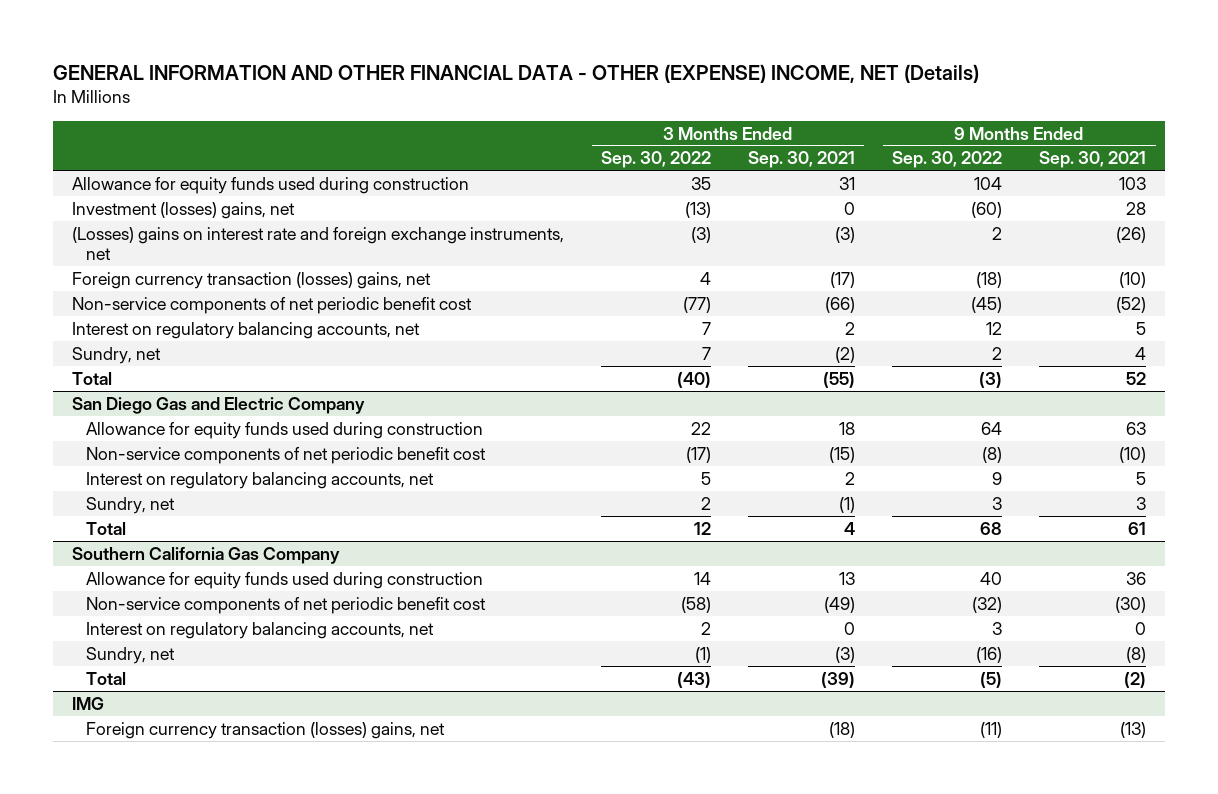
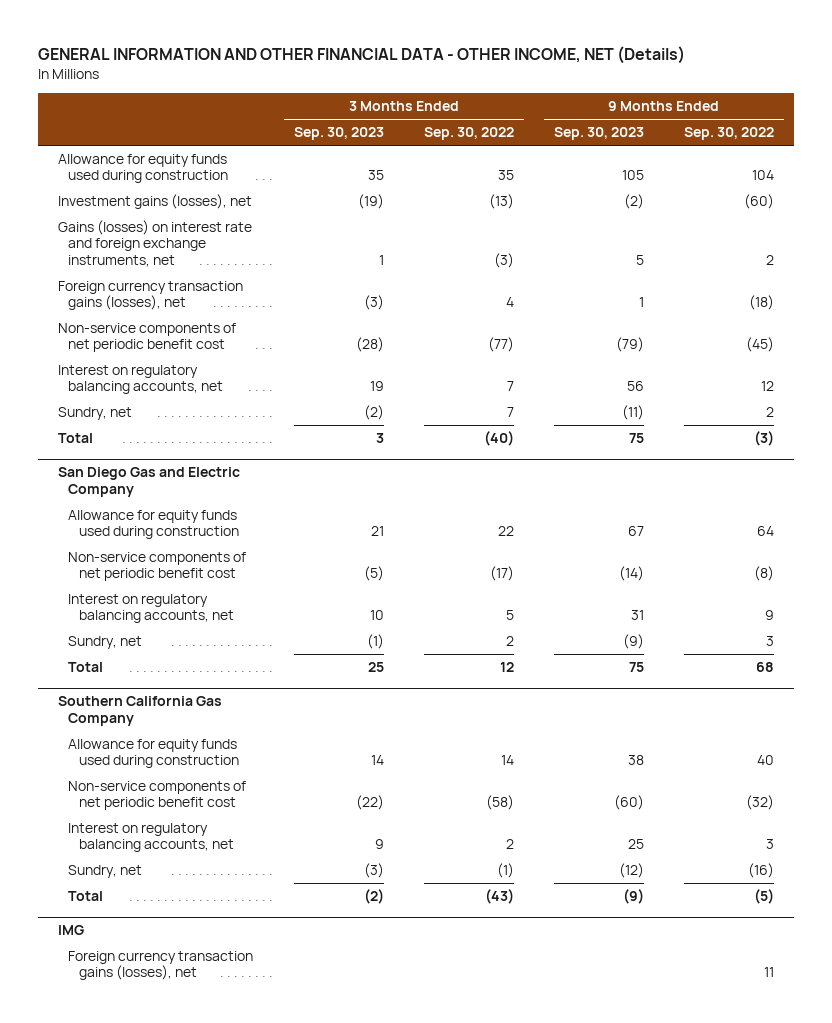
[53,64,980,84] GENERAL INFORMATION AND OTHER FINANCIAL DATA - OTHER (EXPENSE) INCOME, NET (Details) -> [38,46,686,65] GENERAL INFORMATION AND OTHER FINANCIAL DATA - OTHER INCOME, NET (Details)
[748,151,856,169] Sep. 30, 2021 -> none
[1039,151,1147,169] Sep. 30, 2021 -> none
none -> [293,127,384,141] Sep. 30, 2023
none -> [553,127,644,141] Sep. 30, 2023
[71,201,295,219] Investment (losses) gains, net -> [58,194,253,210] Investment gains (losses), net
[71,226,564,260] (Losses) gains on interest rate and foreign exchange instruments, net -> [58,220,253,267] Gains (losses) on interest rate and foreign exchange instruments, net
[71,271,431,289] Foreign currency transaction (losses) gains, net -> [58,281,244,311] Foreign currency transaction gains (losses), net
[86,721,446,739] Foreign currency transaction (losses) gains, net -> [68,951,254,981] Foreign currency transaction gains (losses), net
[980,721,1003,738] (11) -> [763,967,774,978] 11

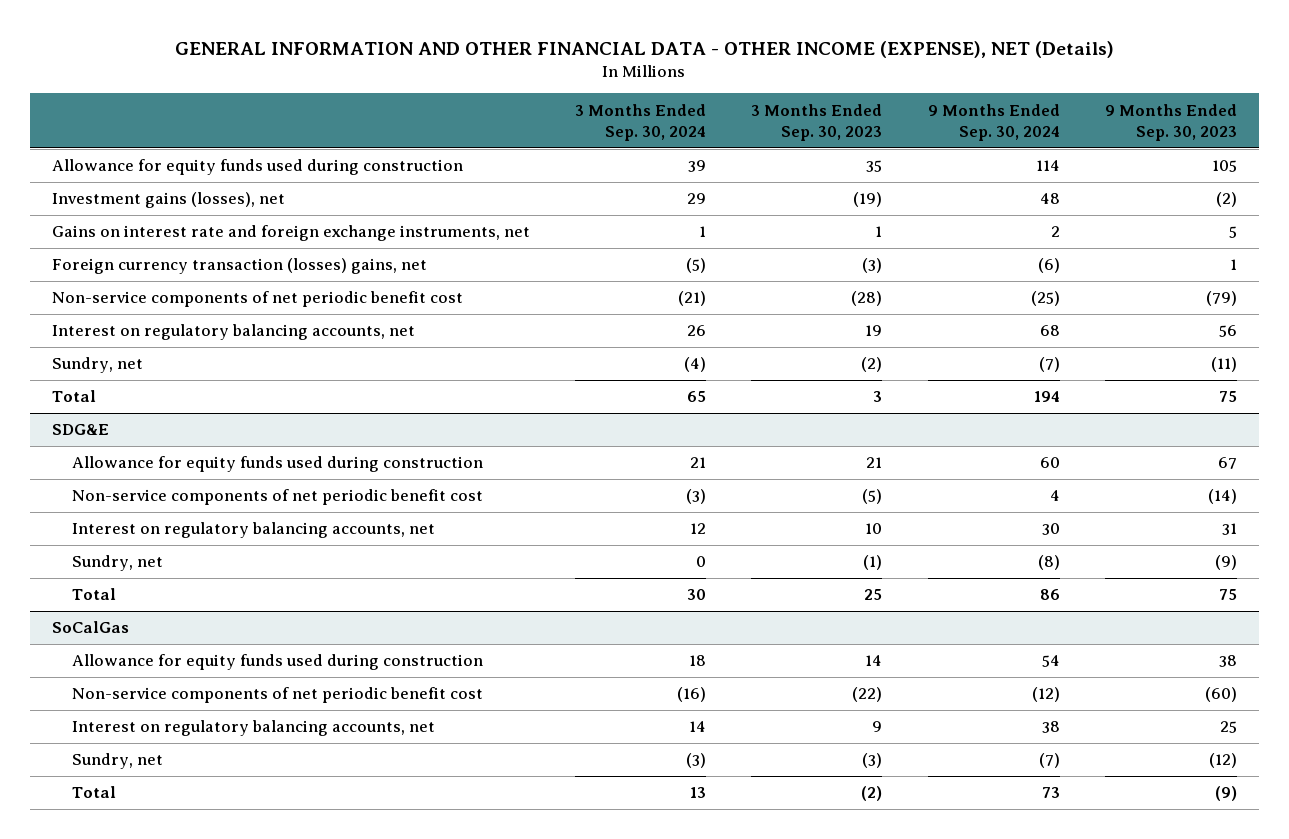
[38,46,686,65] GENERAL INFORMATION AND OTHER FINANCIAL DATA - OTHER INCOME, NET (Details) -> [175,40,1115,58] GENERAL INFORMATION AND OTHER FINANCIAL DATA - OTHER INCOME (EXPENSE), NET (Details)
[423,127,514,141] Sep. 30, 2022 -> none
[683,127,774,141] Sep. 30, 2022 -> none
none -> [575,103,707,141] 3 Months Ended Sep. 30, 2024
none -> [927,103,1060,141] 9 Months Ended Sep. 30, 2024
[58,220,253,267] Gains (losses) on interest rate and foreign exchange instruments, net -> [52,225,531,242] Gains on interest rate and foreign exchange instruments, net
[58,281,244,311] Foreign currency transaction gains (losses), net -> [52,258,428,275] Foreign currency transaction (losses) gains, net
[58,467,241,497] San Diego Gas and Electric Company -> [52,424,110,436] SDG&E
[58,696,223,726] Southern California Gas Company -> [52,621,130,634] SoCalGas
[58,925,85,936] IMG -> none
[68,951,254,981] Foreign currency transaction gains (losses), net -> none

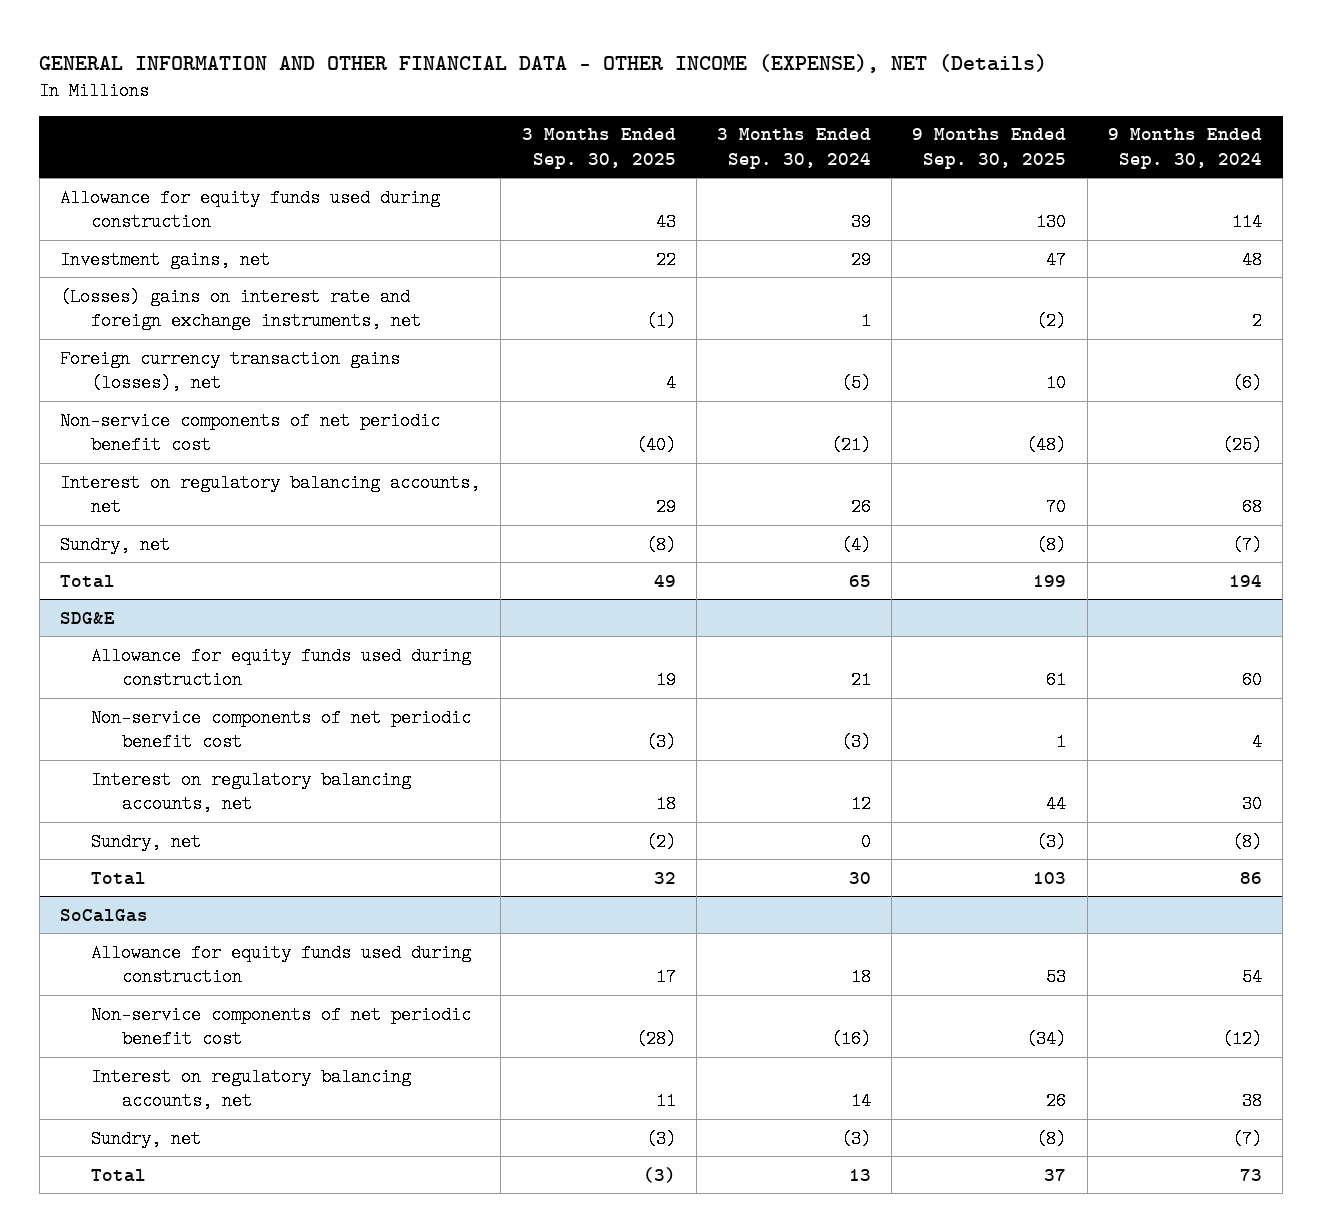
[751,103,883,141] 3 Months Ended Sep. 30, 2023 -> none
[1104,103,1237,141] 9 Months Ended Sep. 30, 2023 -> none
none -> [521,128,676,169] 3 Months Ended Sep. 30, 2025
none -> [912,128,1067,169] 9 Months Ended Sep. 30, 2025
[52,192,286,209] Investment gains (losses), net -> [60,250,271,269] Investment gains, net
[52,225,531,242] Gains on interest rate and foreign exchange instruments, net -> [60,287,421,330] (Losses) gains on interest rate and foreign exchange instruments, net
[52,258,428,275] Foreign currency transaction (losses) gains, net -> [60,349,401,392] Foreign currency transaction gains (losses), net

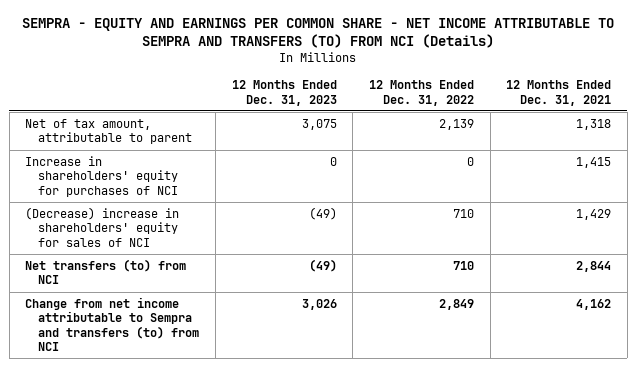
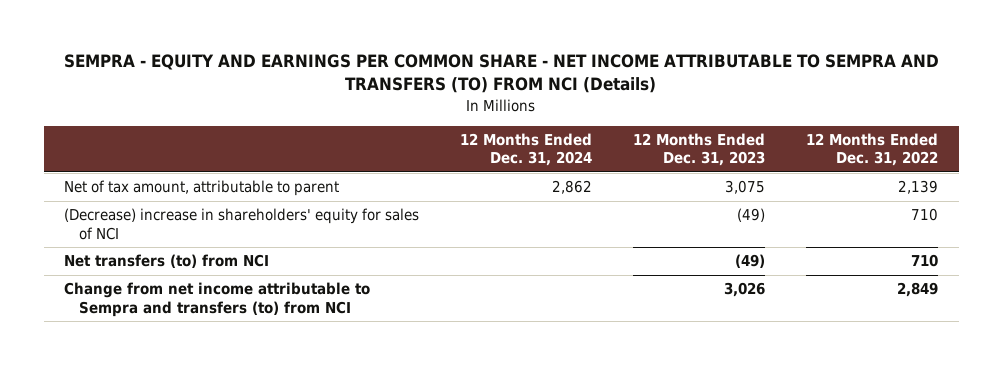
[506,80,612,106] 12 Months Ended Dec. 31, 2021 -> none
none -> [460,132,593,167] 12 Months Ended Dec. 31, 2024
[25,155,179,197] Increase in shareholders' equity for purchases of NCI -> none

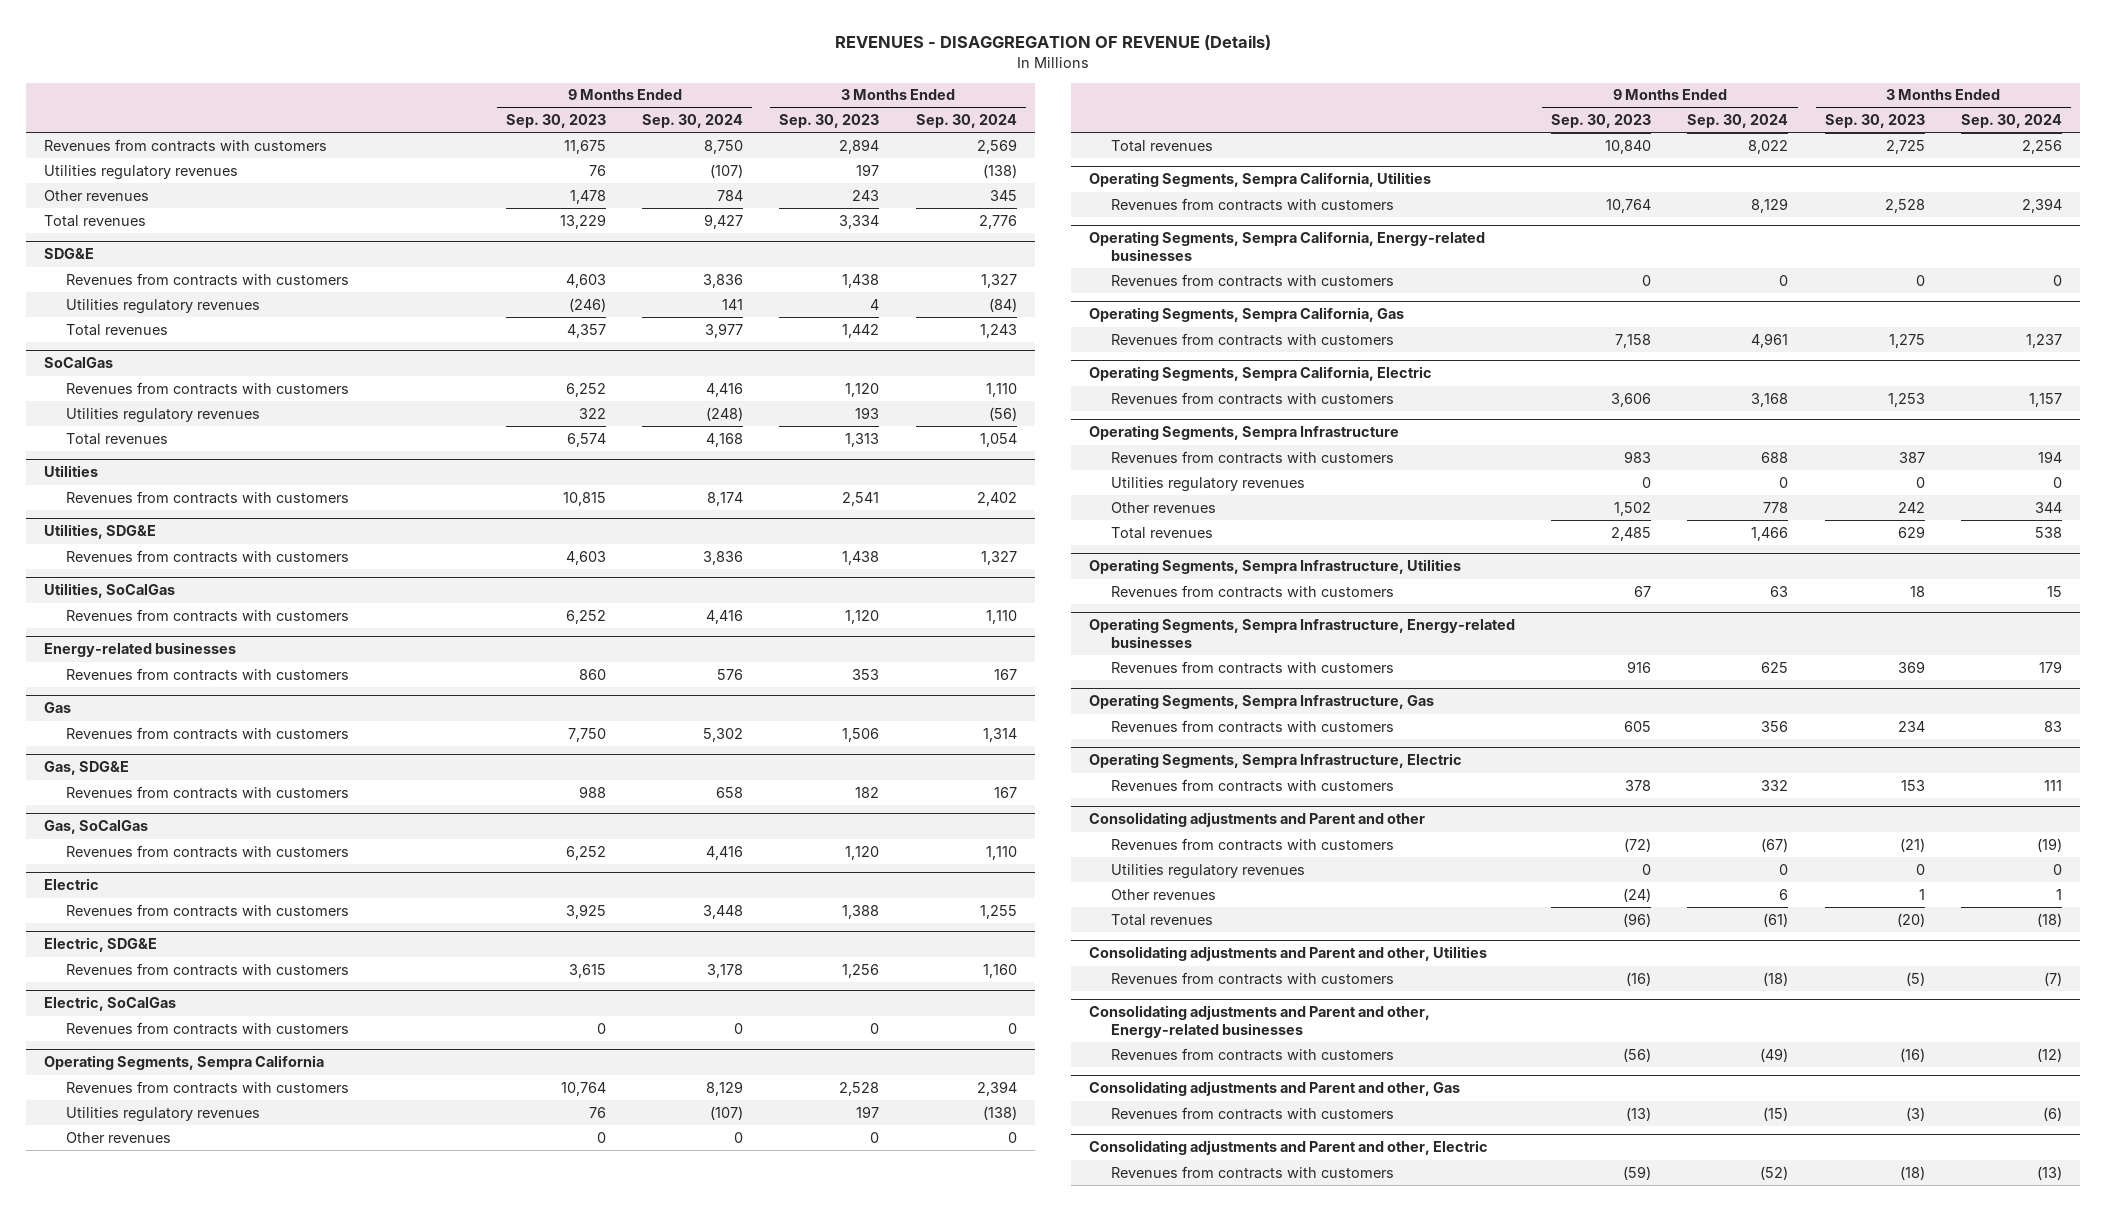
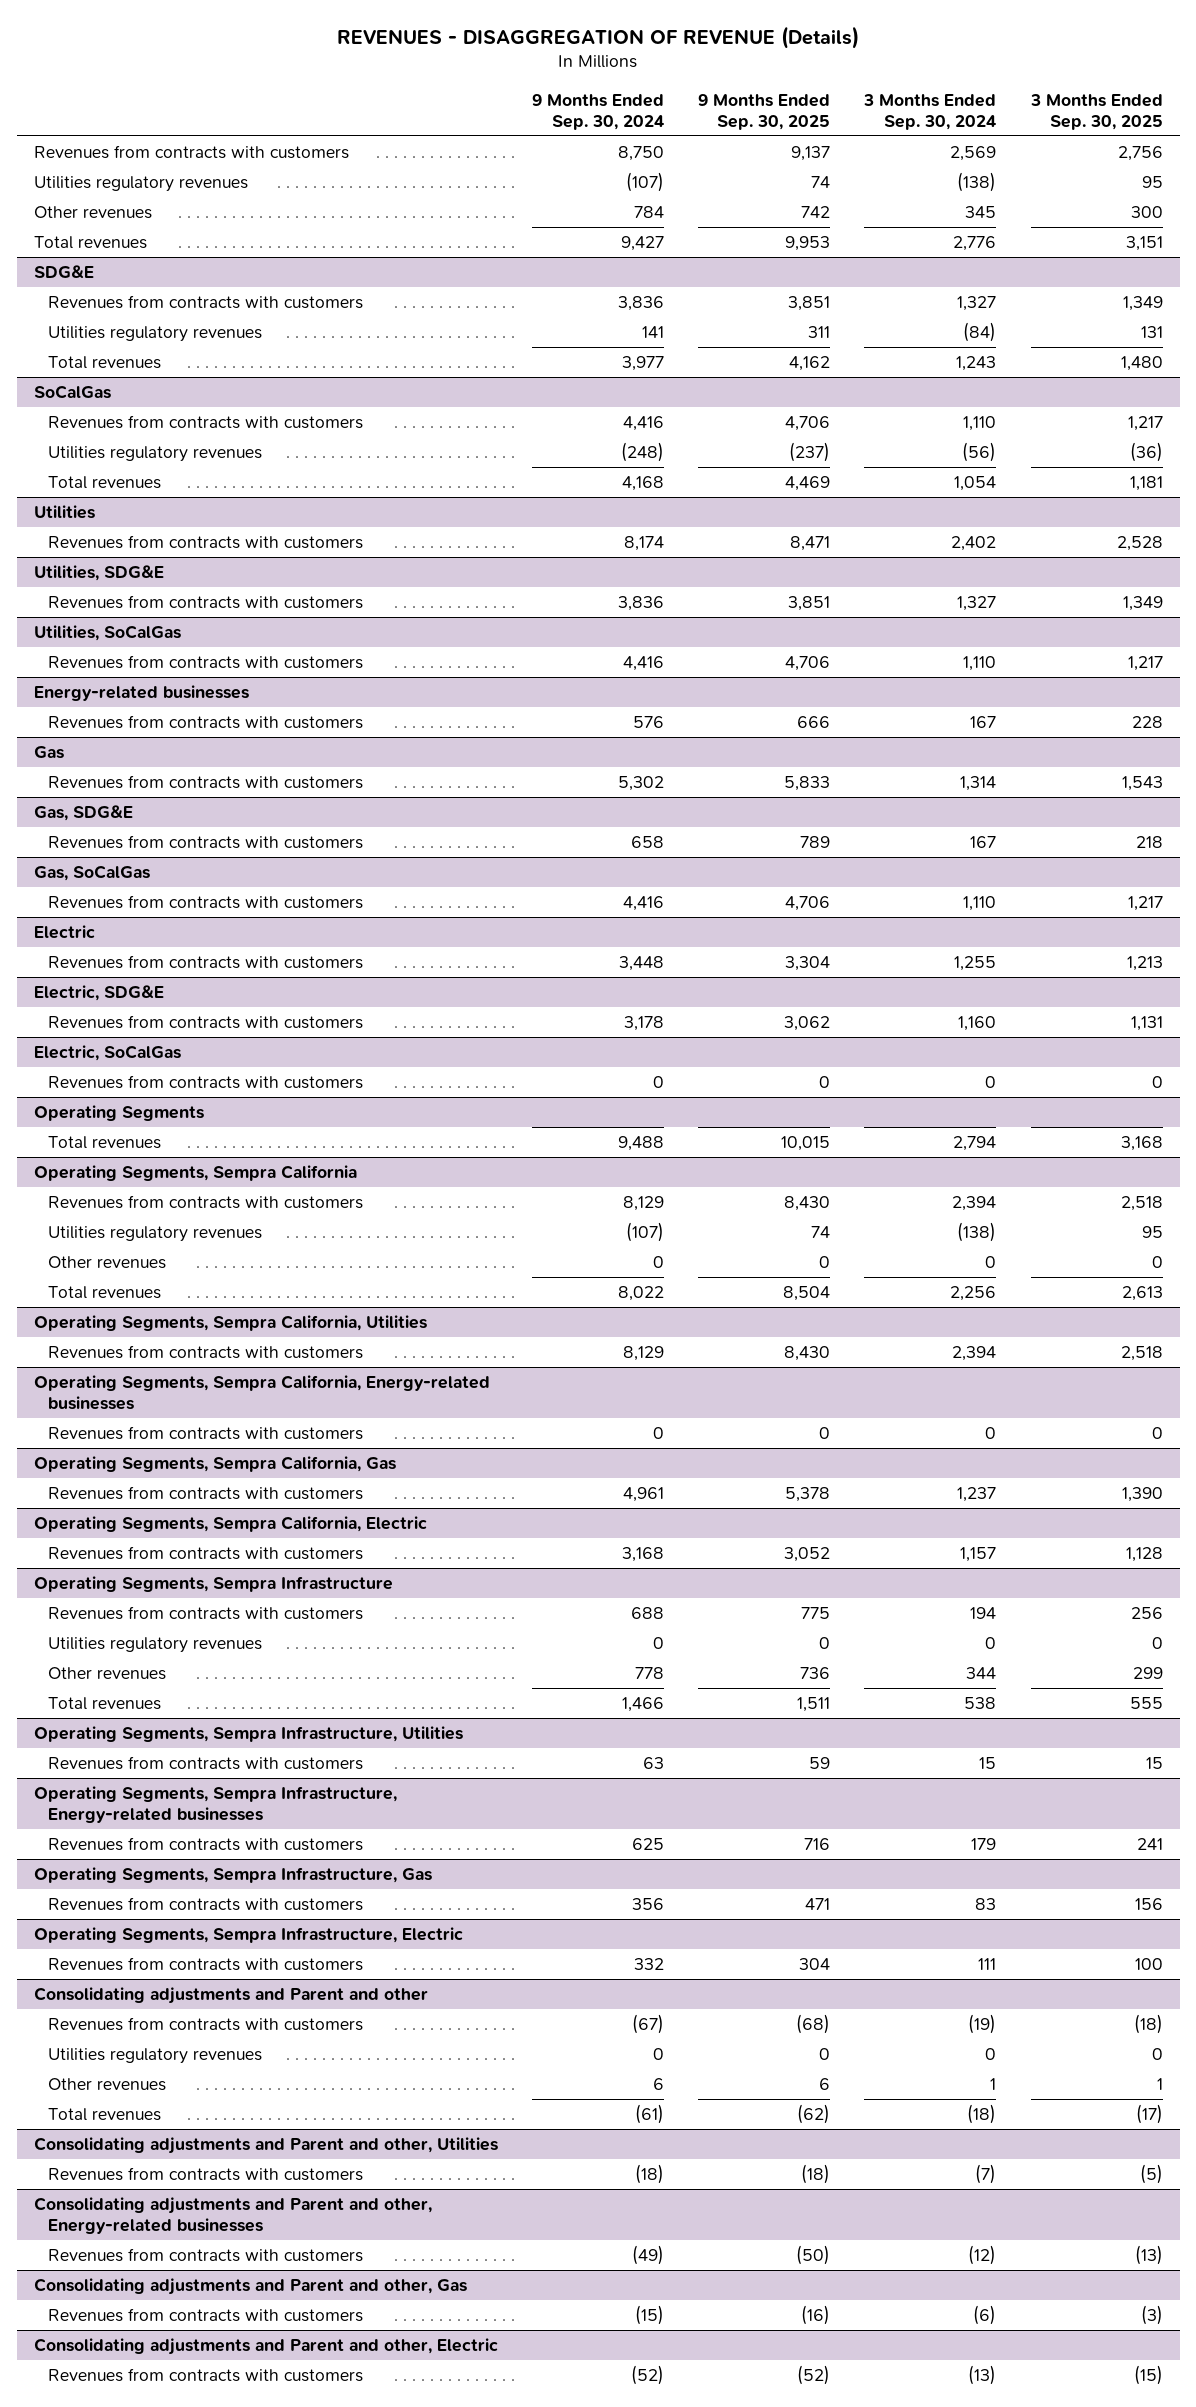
[506,114,607,129] Sep. 30, 2023 -> none
[779,114,880,129] Sep. 30, 2023 -> none
none -> [698,93,831,130] 9 Months Ended Sep. 30, 2025
none -> [1029,93,1163,130] 3 Months Ended Sep. 30, 2025
none -> [33,1105,204,1122] Operating Segments
none -> [48,1136,162,1150] Total revenues

